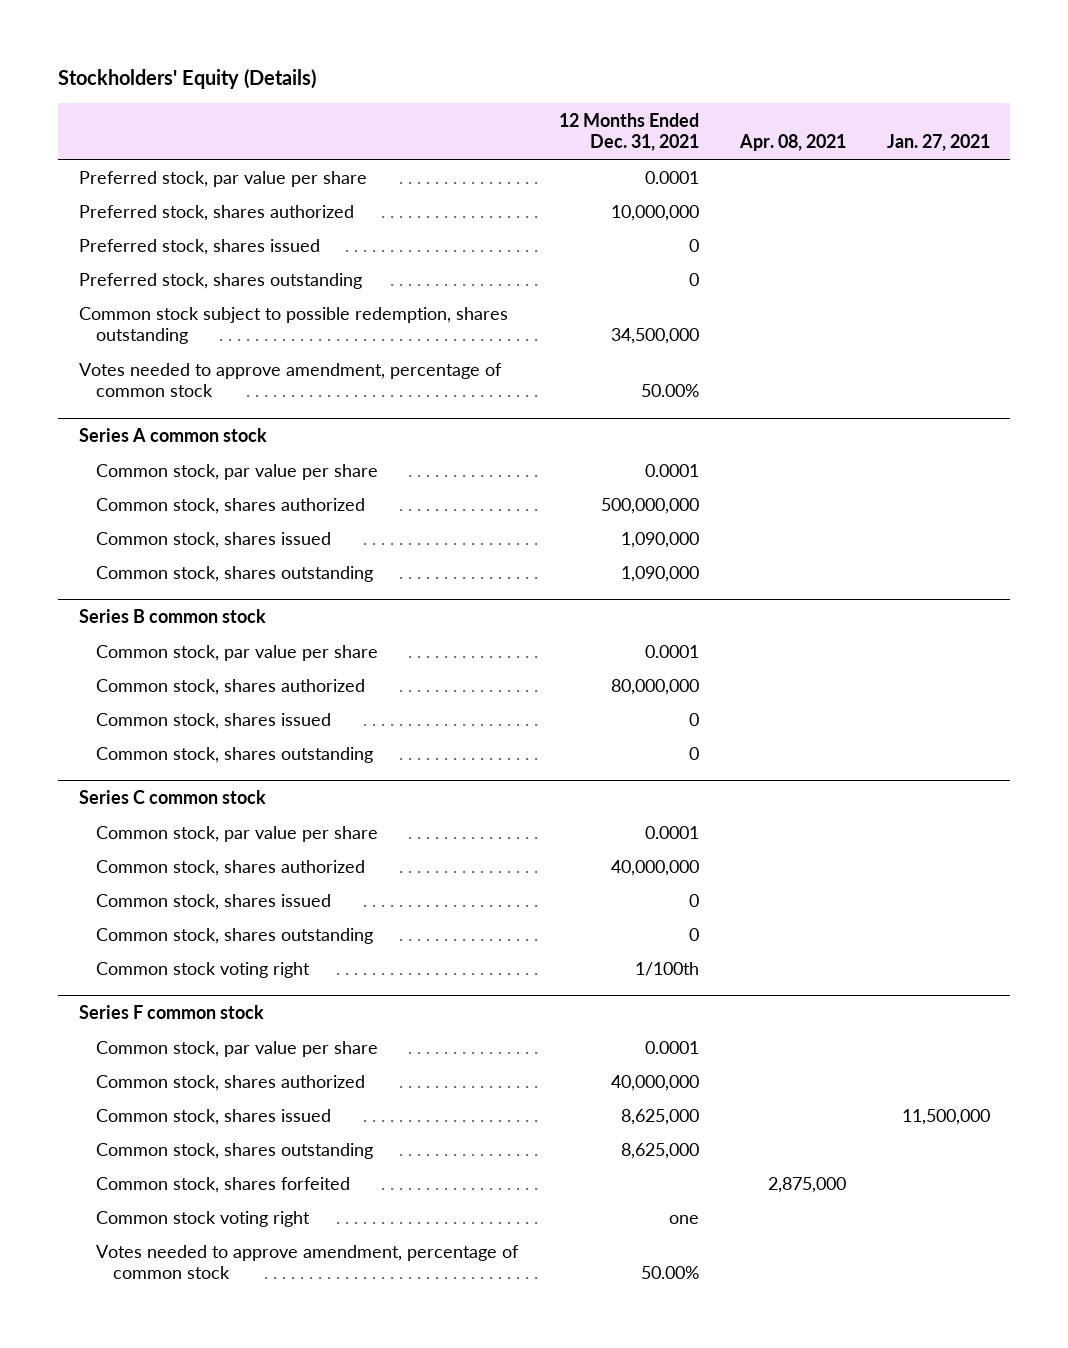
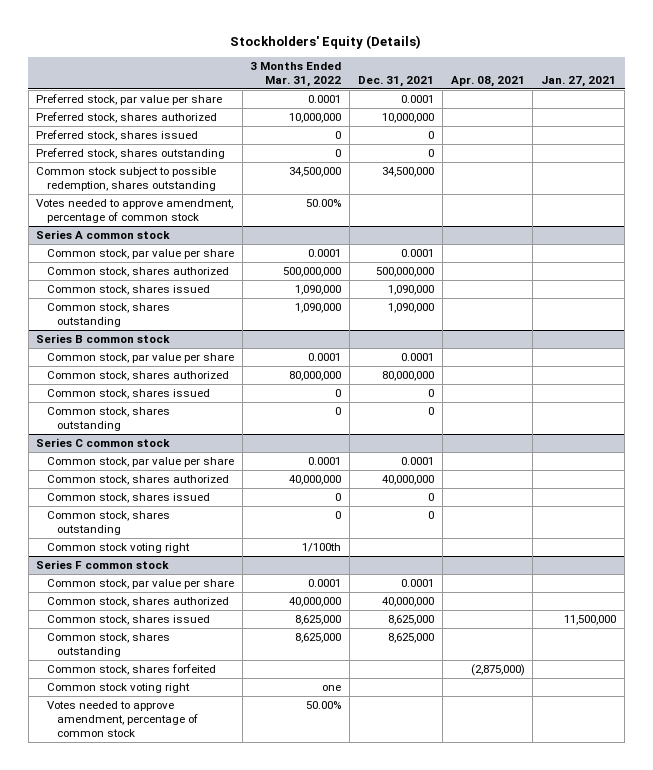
[558,112,699,152] 12 Months Ended Dec. 31, 2021 -> none
none -> [250,62,342,88] 3 Months Ended Mar. 31, 2022
none -> [357,76,434,88] Dec. 31, 2021
[767,1176,846,1193] 2,875,000 -> [470,663,525,676] (2,875,000)

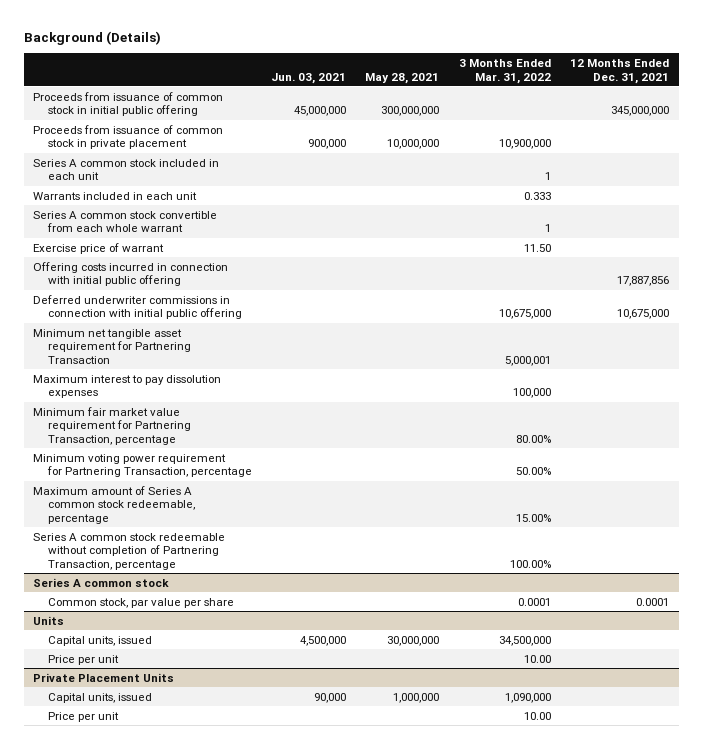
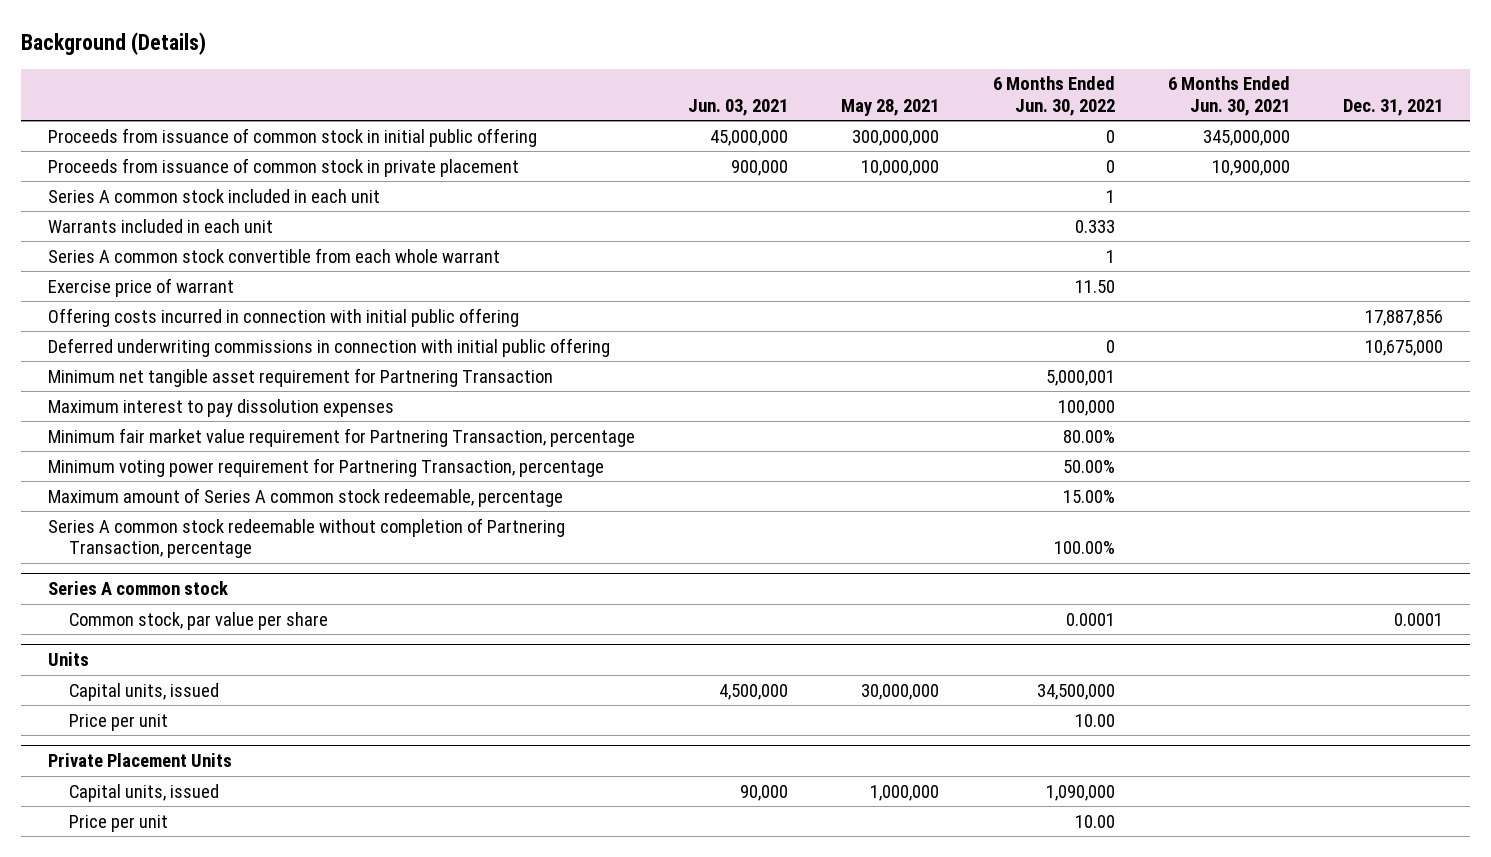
[458,58,551,84] 3 Months Ended Mar. 31, 2022 -> none
[570,58,670,84] 12 Months Ended Dec. 31, 2021 -> none
none -> [992,76,1115,116] 6 Months Ended Jun. 30, 2022
none -> [1168,76,1291,116] 6 Months Ended Jun. 30, 2021
none -> [1343,98,1444,116] Dec. 31, 2021
[33,294,242,320] Deferred underwriter commissions in connection with initial public offering -> [47,337,610,357] Deferred underwriting commissions in connection with initial public offering

